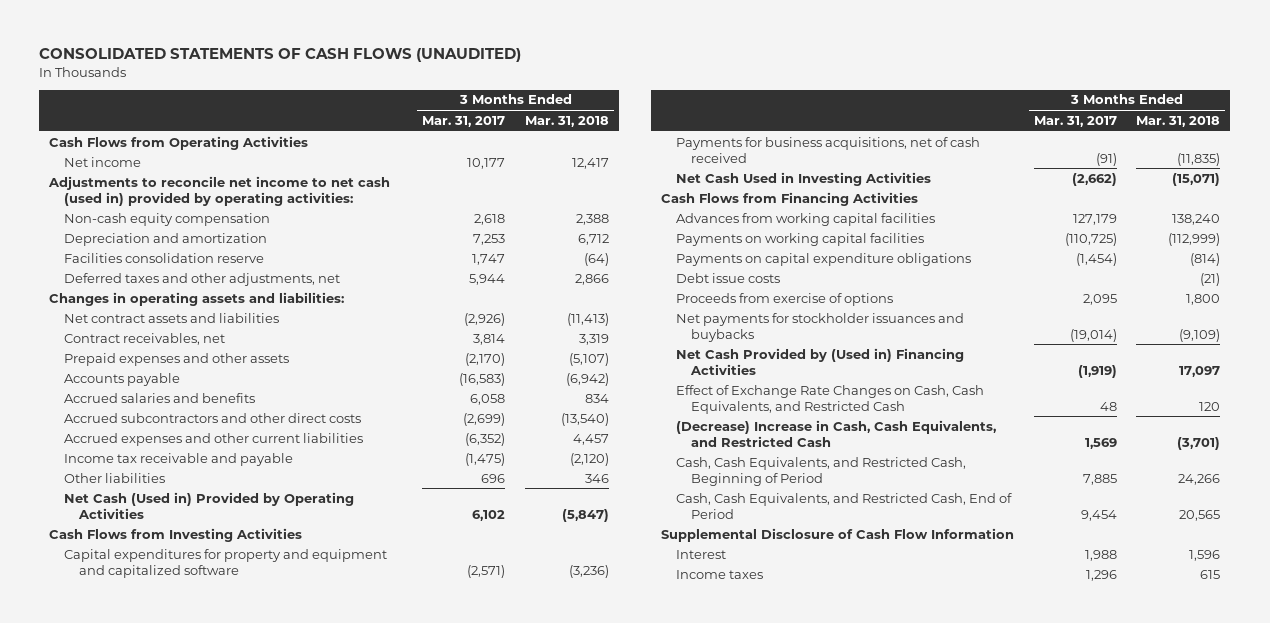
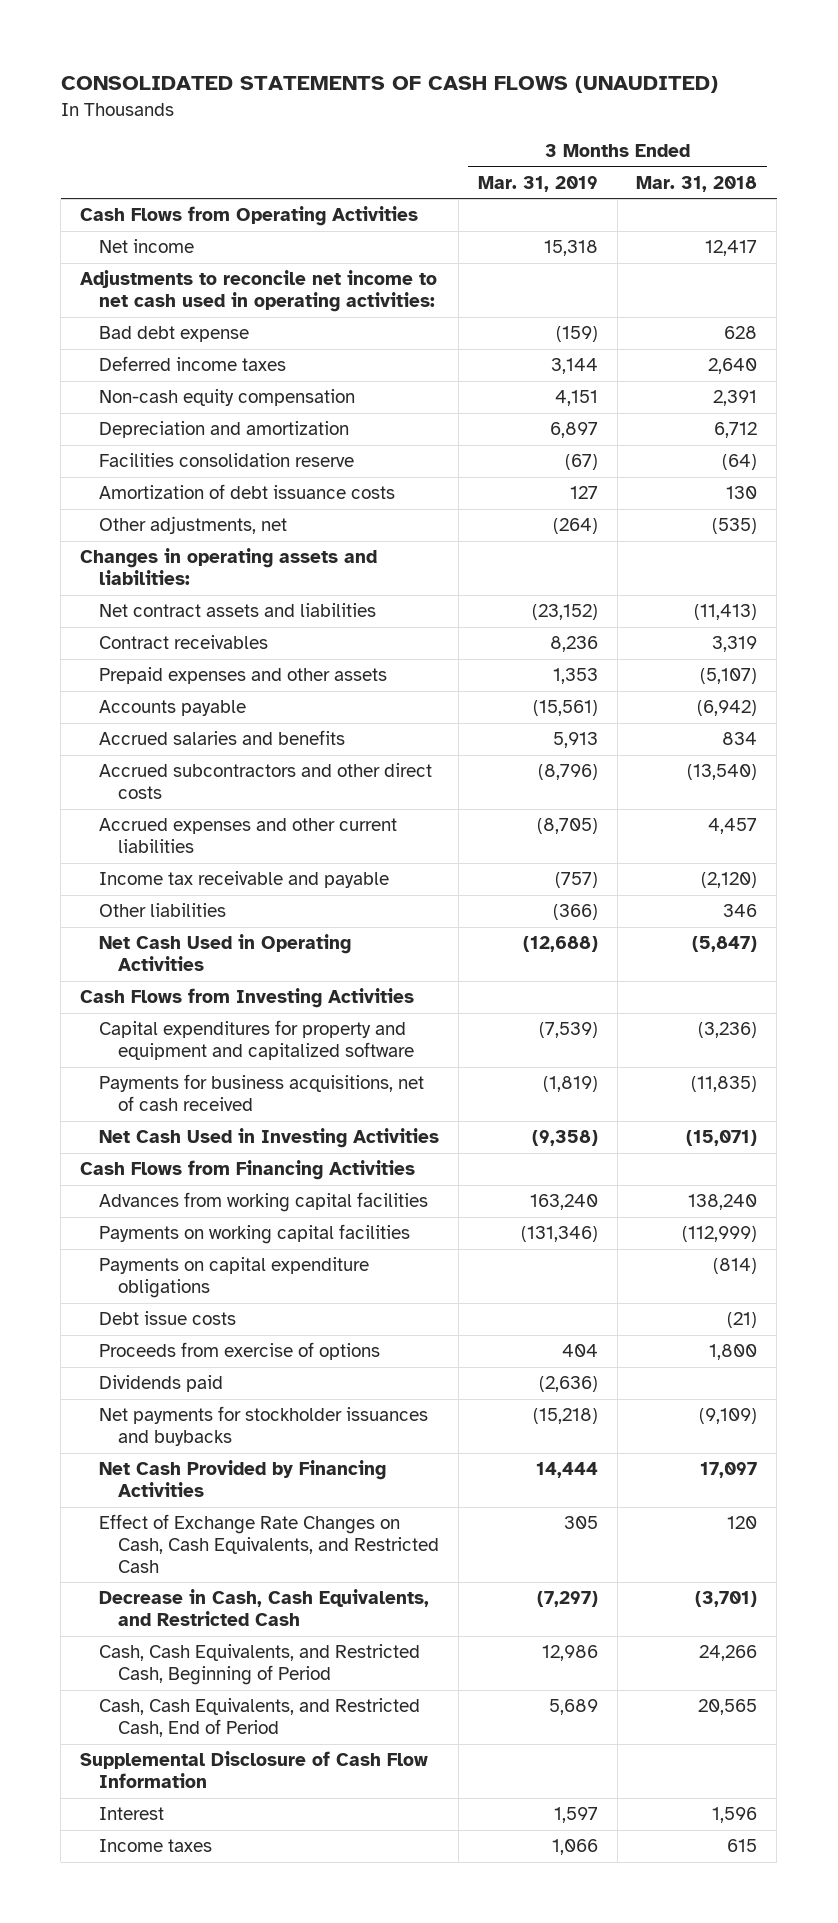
[422,115,506,127] Mar. 31, 2017 -> none
none -> [477,175,598,192] Mar. 31, 2019
[48,175,391,206] Adjustments to reconcile net income to net cash (used in) provided by operating activities: -> [80,270,438,313] Adjustments to reconcile net income to net cash used in operating activities:
none -> [99,326,250,343] Bad debt expense
none -> [99,356,287,372] Deferred income taxes
[575,213,609,225] 2,388 -> [713,390,758,407] 2,391
none -> [99,484,396,500] Amortization of debt issuance costs
[64,272,341,286] Deferred taxes and other adjustments, net -> [99,516,288,535] Other adjustments, net
[574,273,609,285] 2,866 -> [712,518,758,535] (535)
[64,332,226,345] Contract receivables, net -> [99,635,269,650] Contract receivables
[64,491,355,519] Net Cash (Used in) Provided by Operating Activities -> [99,934,352,972] Net Cash Used in Operating Activities
none -> [99,1375,224,1393] Dividends paid
[675,347,964,375] Net Cash Provided by (Used in) Financing Activities -> [99,1460,387,1498] Net Cash Provided by Financing Activities
[675,419,996,447] (Decrease) Increase in Cash, Cash Equivalents, and Restricted Cash -> [99,1589,430,1627] Decrease in Cash, Cash Equivalents, and Restricted Cash

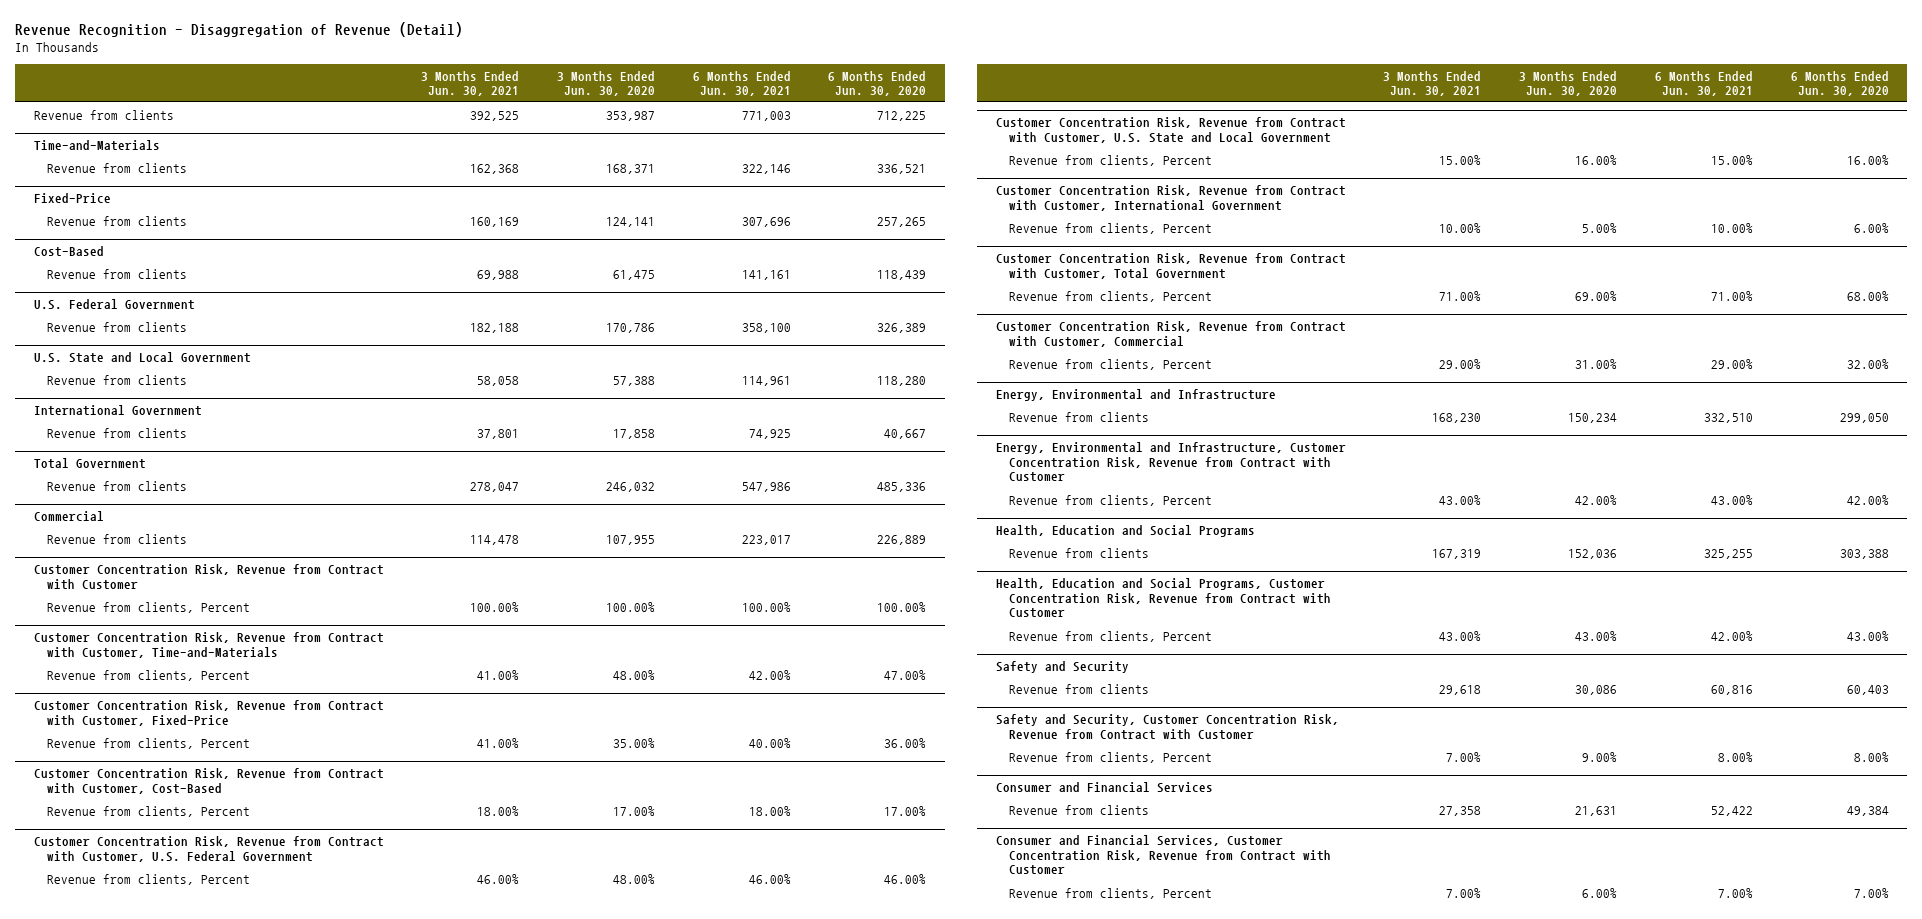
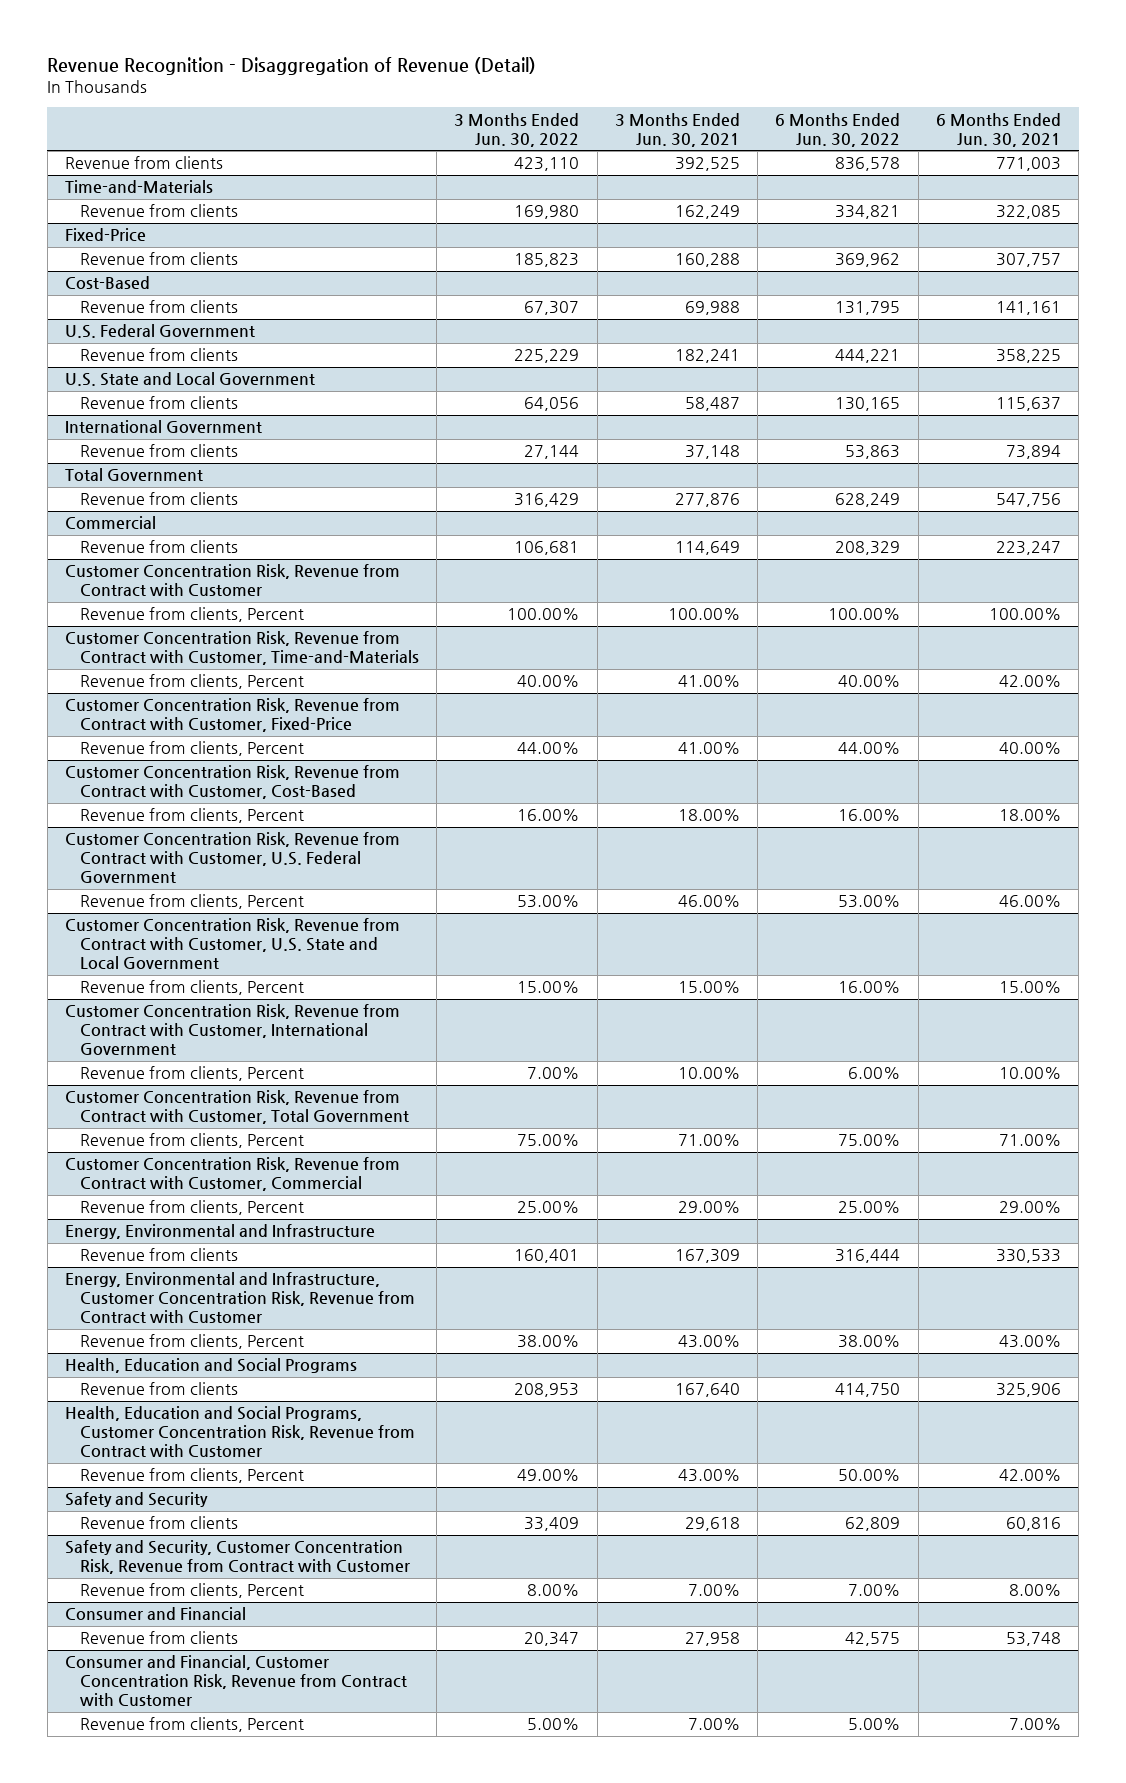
[556,70,655,97] 3 Months Ended Jun. 30, 2020 -> none
[828,70,927,97] 6 Months Ended Jun. 30, 2020 -> none
none -> [454,112,580,147] 3 Months Ended Jun. 30, 2022
none -> [775,112,901,147] 6 Months Ended Jun. 30, 2022
[470,163,520,174] 162,368 -> [674,205,740,220] 162,249
[741,163,791,174] 322,146 -> [995,205,1061,220] 322,085
[470,216,520,227] 160,169 -> [674,253,740,268] 160,288
[741,216,791,227] 307,696 -> [995,253,1061,268] 307,757
[470,322,520,333] 182,188 -> [674,349,740,364] 182,241
[741,322,791,333] 358,100 -> [995,349,1061,364] 358,225
[477,375,520,386] 58,058 -> [684,397,740,412] 58,487
[741,375,791,386] 114,961 -> [995,397,1061,412] 115,637
[477,428,520,439] 37,801 -> [684,445,740,460] 37,148
[748,428,791,439] 74,925 -> [1005,445,1061,460] 73,894
[470,481,520,492] 278,047 -> [674,493,740,508] 277,876
[741,481,791,492] 547,986 -> [995,493,1061,508] 547,756
[470,534,520,545] 114,478 -> [674,541,740,556] 114,649
[741,534,791,545] 223,017 -> [995,541,1061,556] 223,247
[1432,412,1482,423] 168,230 -> [674,1249,740,1264] 167,309
[1703,412,1753,423] 332,510 -> [995,1249,1061,1264] 330,533
[1432,548,1482,559] 167,319 -> [674,1383,740,1398] 167,640
[1703,548,1753,559] 325,255 -> [995,1383,1061,1398] 325,906
[995,781,1213,793] Consumer and Financial Services -> [65,1607,247,1622] Consumer and Financial
[1439,805,1482,816] 27,358 -> [684,1632,740,1647] 27,958
[1710,805,1753,816] 52,422 -> [1005,1632,1061,1647] 53,748
[995,834,1332,876] Consumer and Financial Services, Customer Concentration Risk, Revenue from Contract with Customer -> [65,1655,407,1707] Consumer and Financial, Customer Concentration Risk, Revenue from Contract with Customer

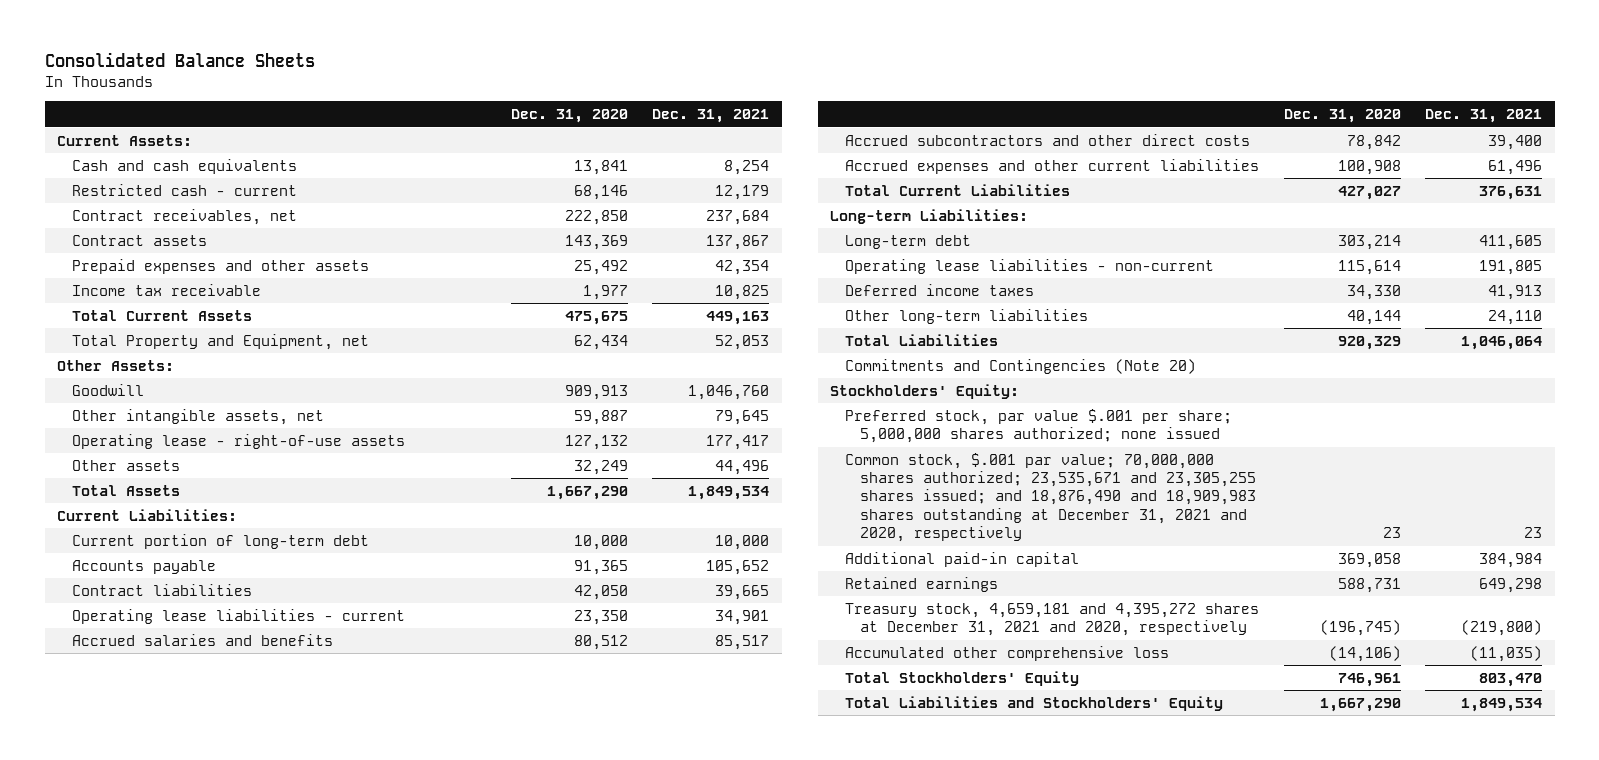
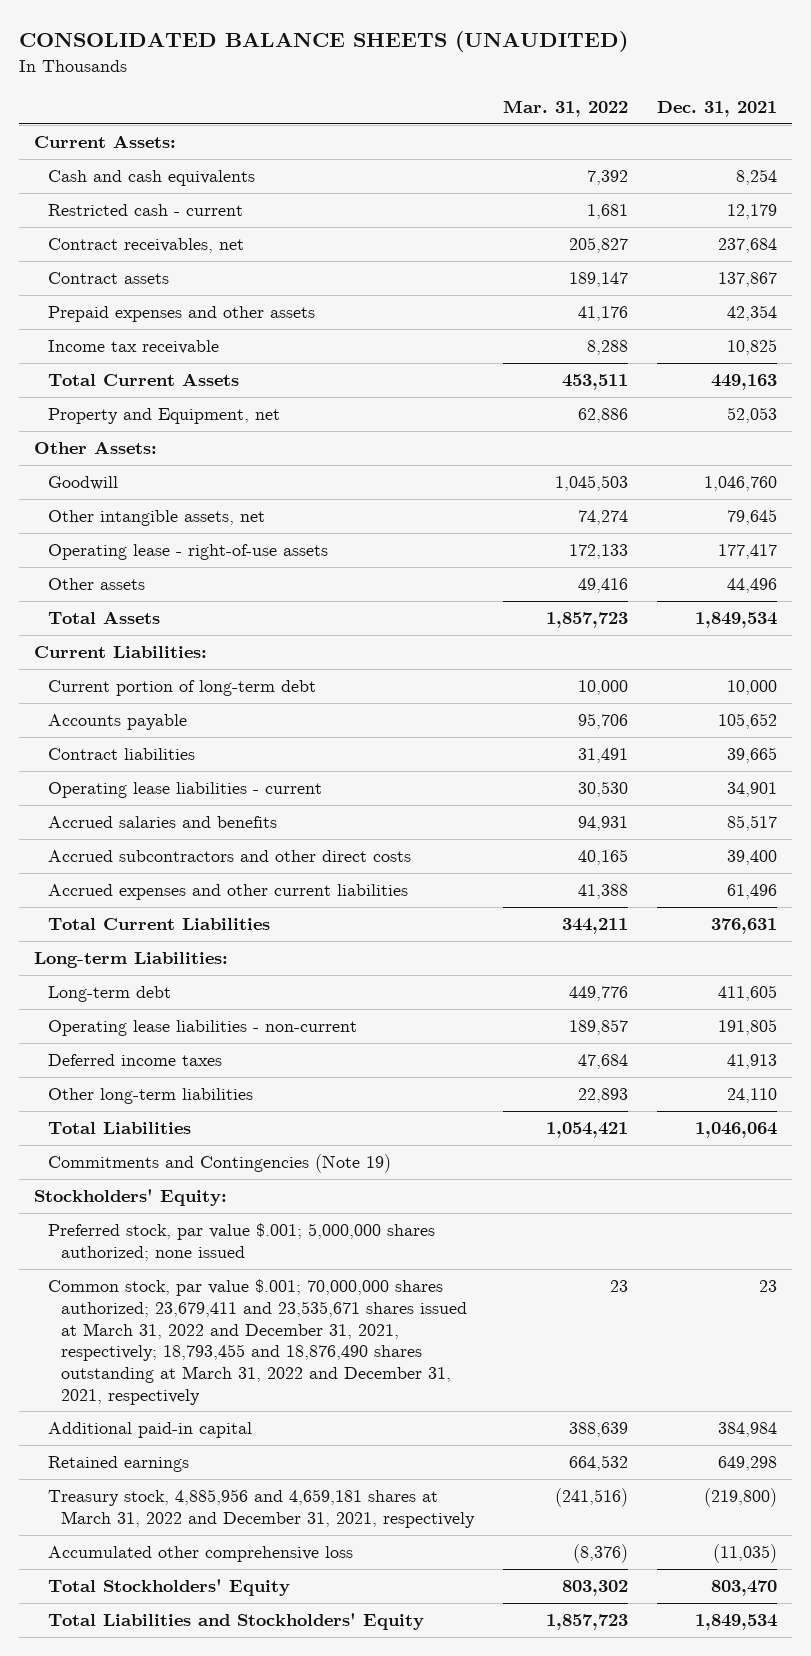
[44,52,315,68] Consolidated Balance Sheets -> [19,31,629,53] CONSOLIDATED BALANCE SHEETS (UNAUDITED)
[510,109,628,124] Dec. 31, 2020 -> none
none -> [503,100,629,118] Mar. 31, 2022
[72,333,370,350] Total Property and Equipment, net -> [47,408,280,425] Property and Equipment, net
[845,358,1197,374] Commitments and Contingencies (Note 20) -> [47,1154,391,1174] Commitments and Contingencies (Note 19)
[845,408,1233,444] Preferred stock, par value $.001 per share; 5,000,000 shares authorized; none issued -> [47,1223,435,1261] Preferred stock, par value $.001; 5,000,000 shares authorized; none issued
[845,452,1257,543] Common stock, $.001 par value; 70,000,000 shares authorized; 23,535,671 and 23,305,255 shares issued; and 18,876,490 and 18,909,983 shares outstanding at December 31, 2021 and 2020, respectively -> [47,1279,468,1405] Common stock, par value $.001; 70,000,000 shares authorized; 23,679,411 and 23,535,671 shares issued at March 31, 2022 and December 31, 2021, respectively; 18,793,455 and 18,876,490 shares outstanding at March 31, 2022 and December 31, 2021, respectively
[845,602,1260,637] Treasury stock, 4,659,181 and 4,395,272 shares at December 31, 2021 and 2020, respectively -> [47,1489,476,1528] Treasury stock, 4,885,956 and 4,659,181 shares at March 31, 2022 and December 31, 2021, respectively

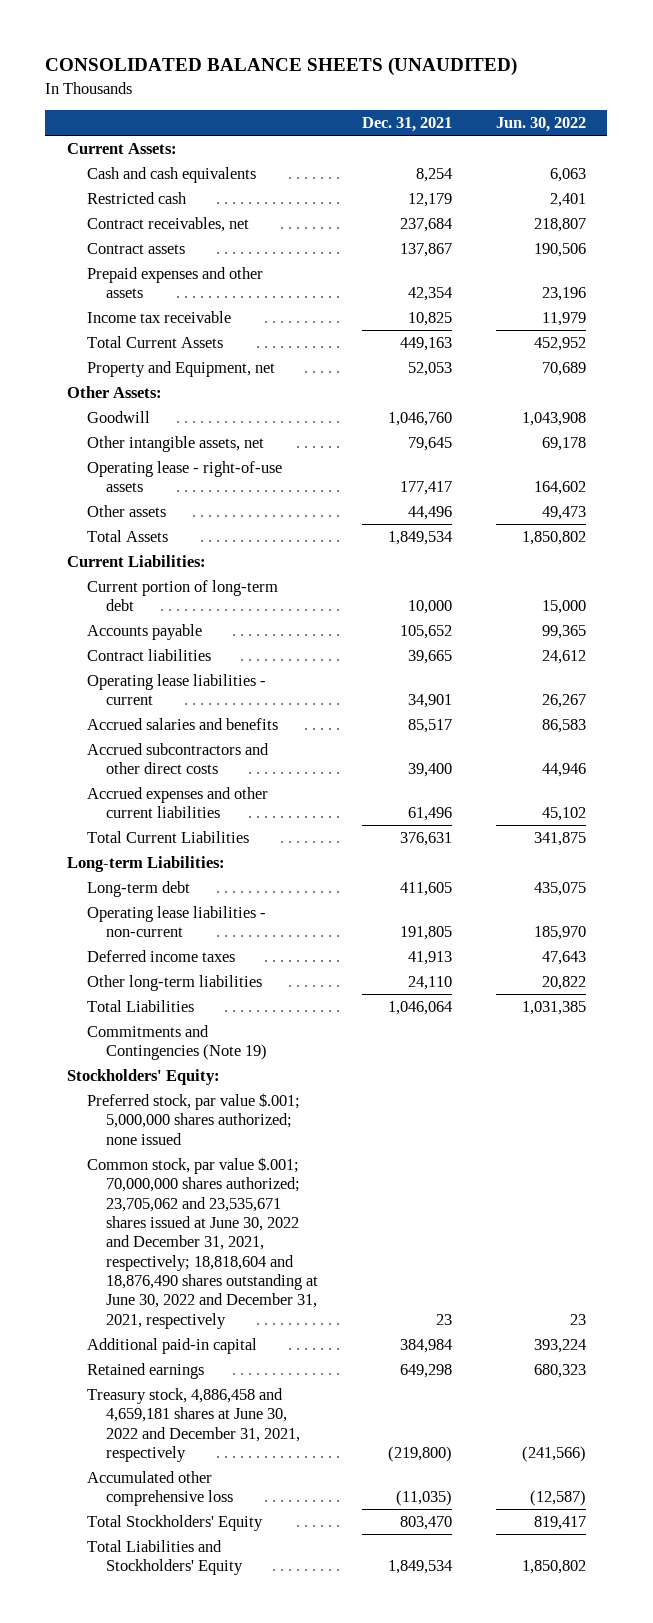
[503,100,629,118] Mar. 31, 2022 -> none
none -> [495,117,586,133] Jun. 30, 2022
[47,204,243,217] Restricted cash - current -> [86,191,187,204] Restricted cash
[47,1279,468,1405] Common stock, par value $.001; 70,000,000 shares authorized; 23,679,411 and 23,535,671 shares issued at March 31, 2022 and December 31, 2021, respectively; 18,793,455 and 18,876,490 shares outstanding at March 31, 2022 and December 31, 2021, respectively -> [86,1156,318,1329] Common stock, par value $.001; 70,000,000 shares authorized; 23,705,062 and 23,535,671 shares issued at June 30, 2022 and December 31, 2021, respectively; 18,818,604 and 18,876,490 shares outstanding at June 30, 2022 and December 31, 2021, respectively
[47,1489,476,1528] Treasury stock, 4,885,956 and 4,659,181 shares at March 31, 2022 and December 31, 2021, respectively -> [86,1387,300,1462] Treasury stock, 4,886,458 and 4,659,181 shares at June 30, 2022 and December 31, 2021, respectively

